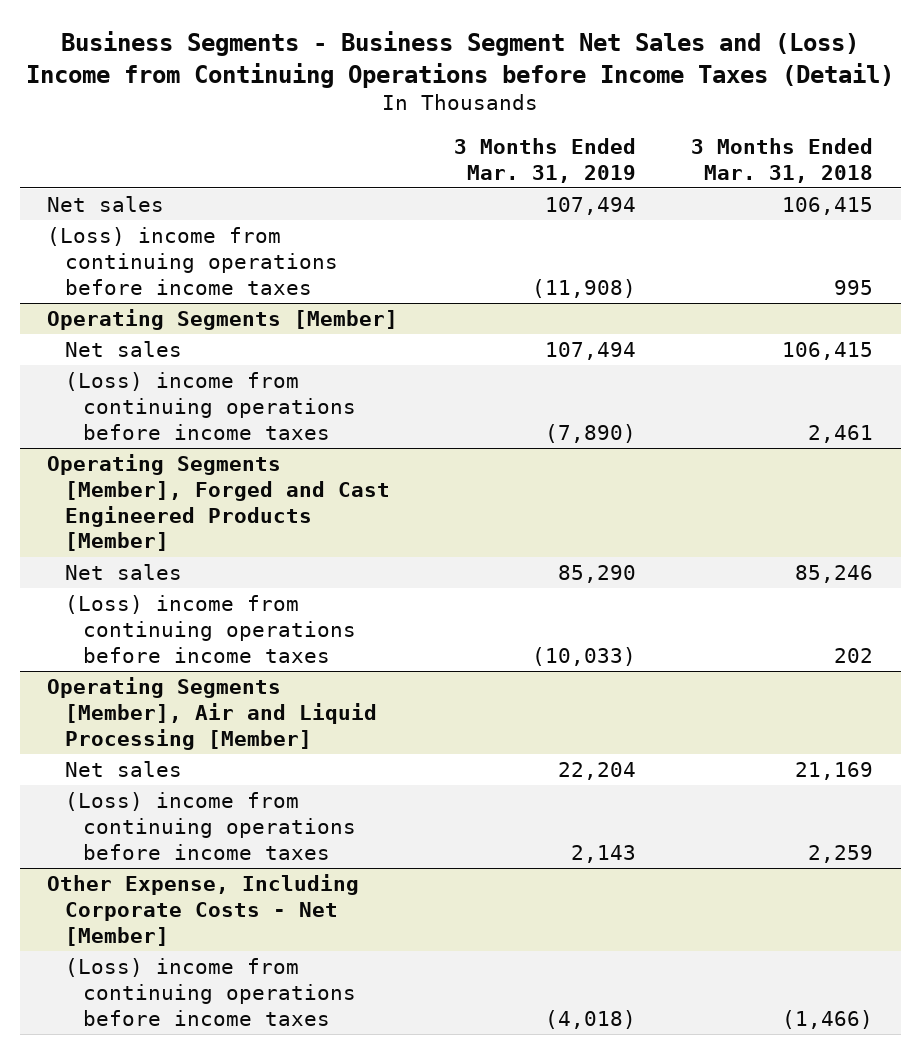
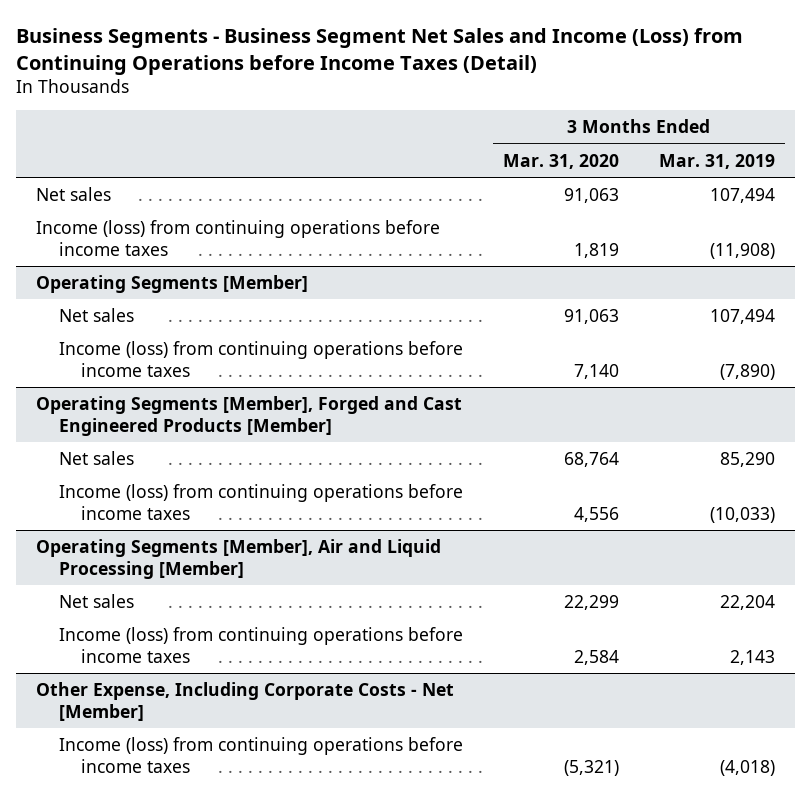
[26,31,895,88] Business Segments - Business Segment Net Sales and (Loss) Income from Continuing Operations before Income Taxes (Detail) -> [15,27,743,75] Business Segments - Business Segment Net Sales and Income (Loss) from Continuing Operations before Income Taxes (Detail)
[690,137,873,183] 3 Months Ended Mar. 31, 2018 -> none
none -> [502,153,619,169] Mar. 31, 2020
[47,226,339,295] (Loss) income from continuing operations before income taxes -> [35,219,440,256] Income (loss) from continuing operations before income taxes
[65,371,357,440] (Loss) income from continuing operations before income taxes -> [58,340,463,377] Income (loss) from continuing operations before income taxes
[65,594,357,663] (Loss) income from continuing operations before income taxes -> [58,483,463,520] Income (loss) from continuing operations before income taxes
[65,791,357,860] (Loss) income from continuing operations before income taxes -> [58,626,463,663] Income (loss) from continuing operations before income taxes
[65,957,357,1026] (Loss) income from continuing operations before income taxes -> [58,736,463,773] Income (loss) from continuing operations before income taxes

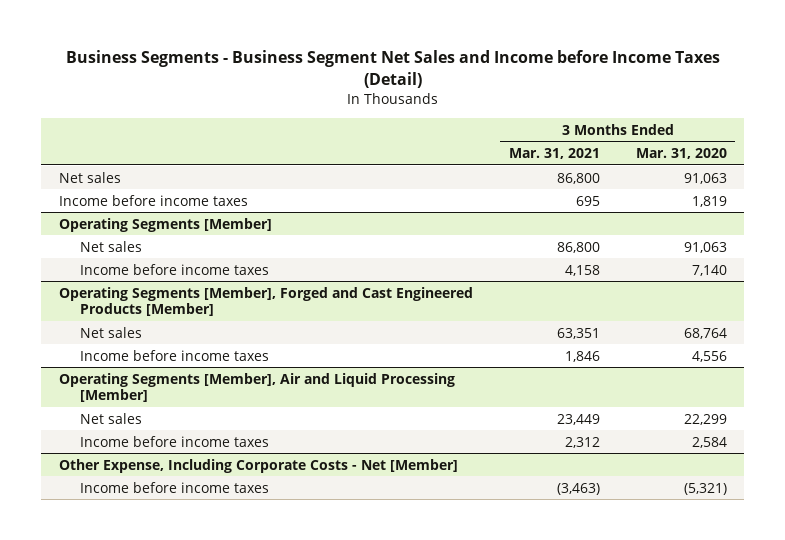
[15,27,743,75] Business Segments - Business Segment Net Sales and Income (Loss) from Continuing Operations before Income Taxes (Detail) -> [65,49,720,88] Business Segments - Business Segment Net Sales and Income before Income Taxes (Detail)
[658,153,775,169] Mar. 31, 2019 -> none
none -> [508,148,600,160] Mar. 31, 2021
[35,219,440,256] Income (loss) from continuing operations before income taxes -> [58,194,248,206] Income before income taxes
[58,340,463,377] Income (loss) from continuing operations before income taxes -> [80,263,270,275] Income before income taxes
[58,483,463,520] Income (loss) from continuing operations before income taxes -> [80,349,270,361] Income before income taxes
[58,626,463,663] Income (loss) from continuing operations before income taxes -> [80,435,270,447] Income before income taxes
[58,736,463,773] Income (loss) from continuing operations before income taxes -> [80,481,270,493] Income before income taxes

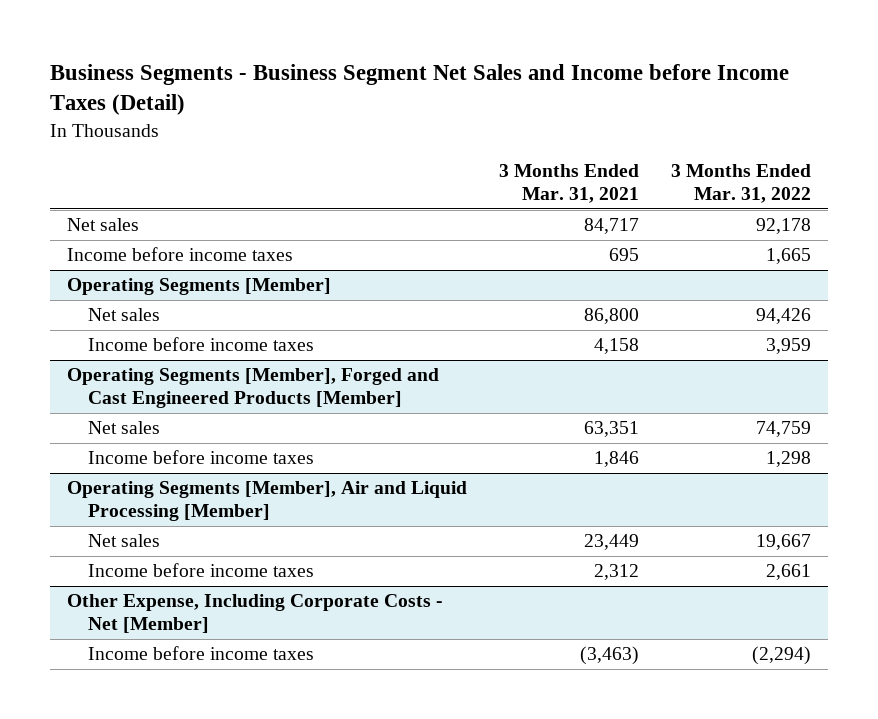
[635,148,727,160] Mar. 31, 2020 -> none
none -> [671,164,812,204] 3 Months Ended Mar. 31, 2022
[556,172,600,184] 86,800 -> [583,218,639,235] 84,717

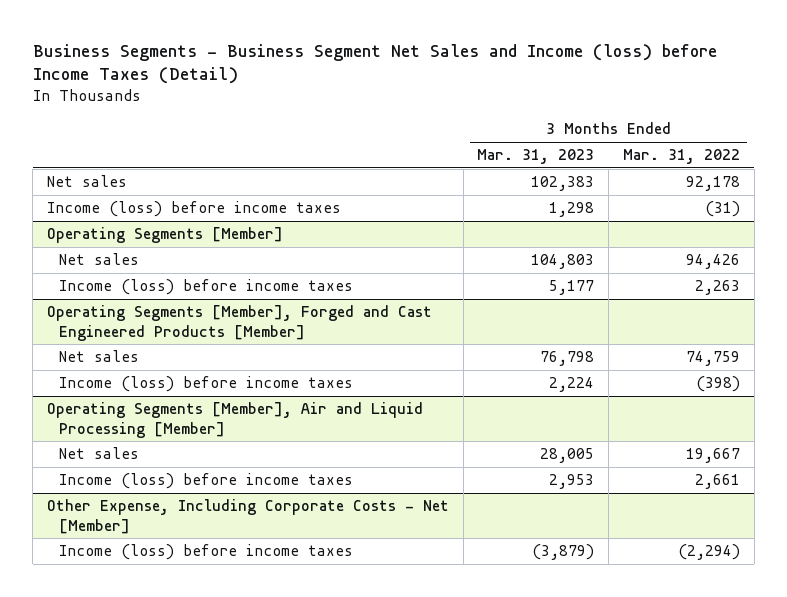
[50,64,790,116] Business Segments - Business Segment Net Sales and Income before Income Taxes (Detail) -> [32,43,717,85] Business Segments - Business Segment Net Sales and Income (loss) before Income Taxes (Detail)
[498,164,639,204] 3 Months Ended Mar. 31, 2021 -> none
none -> [477,149,595,165] Mar. 31, 2023
[66,247,293,262] Income before income taxes -> [46,201,341,218] Income (loss) before income taxes
[766,248,812,265] 1,665 -> [705,201,741,218] (31)
[87,337,314,352] Income before income taxes -> [58,279,353,296] Income (loss) before income taxes
[766,338,812,355] 3,959 -> [695,280,741,296] 2,263
[87,450,314,465] Income before income taxes -> [58,376,353,393] Income (loss) before income taxes
[766,451,812,468] 1,298 -> [696,376,741,393] (398)
[87,563,314,578] Income before income taxes -> [58,473,353,490] Income (loss) before income taxes
[87,646,314,661] Income before income taxes -> [58,544,353,561] Income (loss) before income taxes

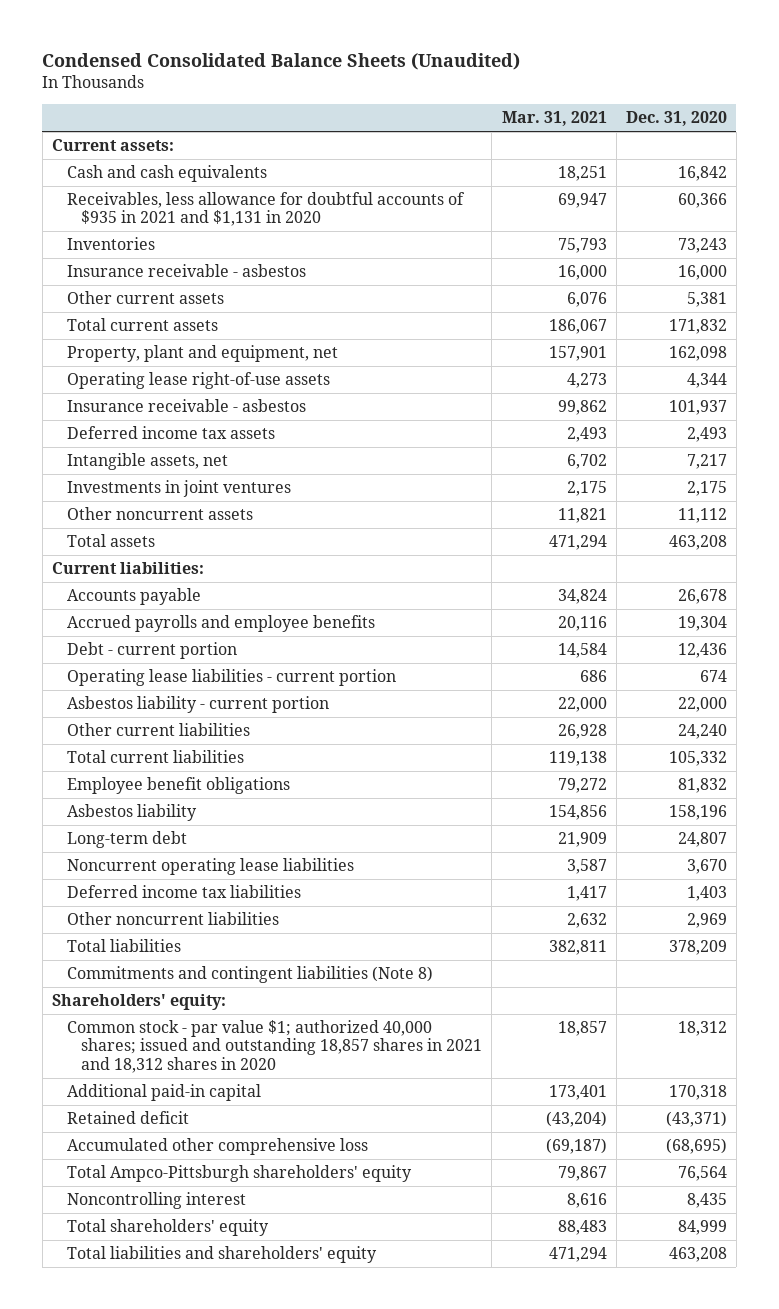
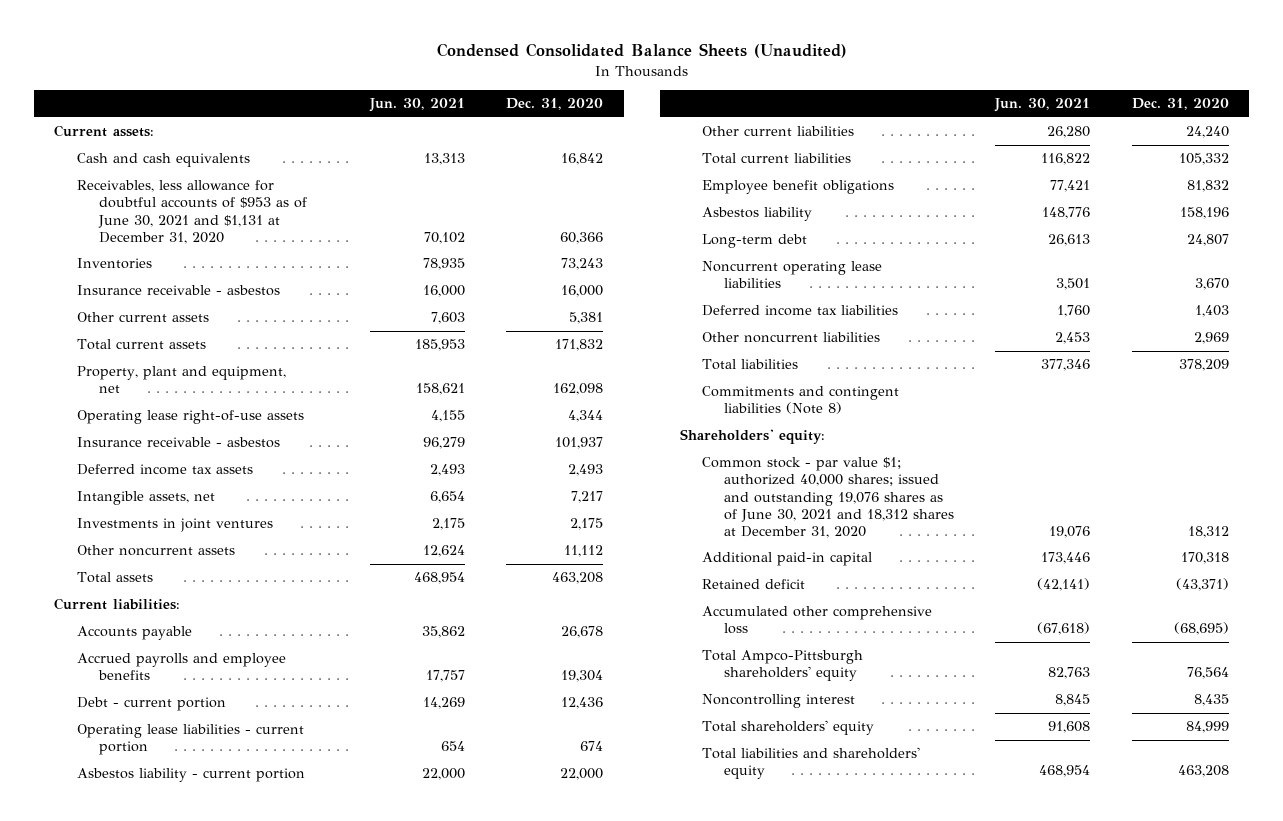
[501,111,607,127] Mar. 31, 2021 -> none
none -> [368,98,465,113] Jun. 30, 2021
[66,192,465,227] Receivables, less allowance for doubtful accounts of $935 in 2021 and $1,131 in 2020 -> [76,180,307,244] Receivables, less allowance for doubtful accounts of $953 as of June 30, 2021 and $1,131 at December 31, 2020
[66,1020,483,1073] Common stock - par value $1; authorized 40,000 shares; issued and outstanding 18,857 shares in 2021 and 18,312 shares in 2020 -> [702,457,955,538] Common stock - par value $1; authorized 40,000 shares; issued and outstanding 19,076 shares as of June 30, 2021 and 18,312 shares at December 31, 2020

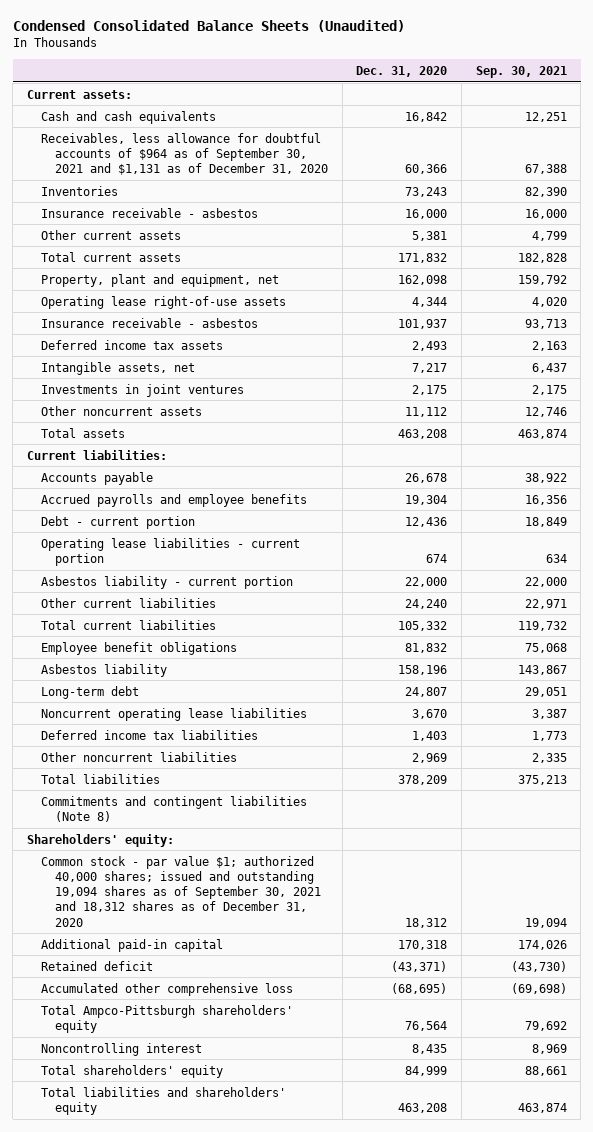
[368,98,465,113] Jun. 30, 2021 -> none
none -> [475,65,567,78] Sep. 30, 2021
[76,180,307,244] Receivables, less allowance for doubtful accounts of $953 as of June 30, 2021 and $1,131 at December 31, 2020 -> [40,132,329,176] Receivables, less allowance for doubtful accounts of $964 as of September 30, 2021 and $1,131 as of December 31, 2020
[702,457,955,538] Common stock - par value $1; authorized 40,000 shares; issued and outstanding 19,076 shares as of June 30, 2021 and 18,312 shares at December 31, 2020 -> [40,855,322,927] Common stock - par value $1; authorized 40,000 shares; issued and outstanding 19,094 shares as of September 30, 2021 and 18,312 shares as of December 31, 2020

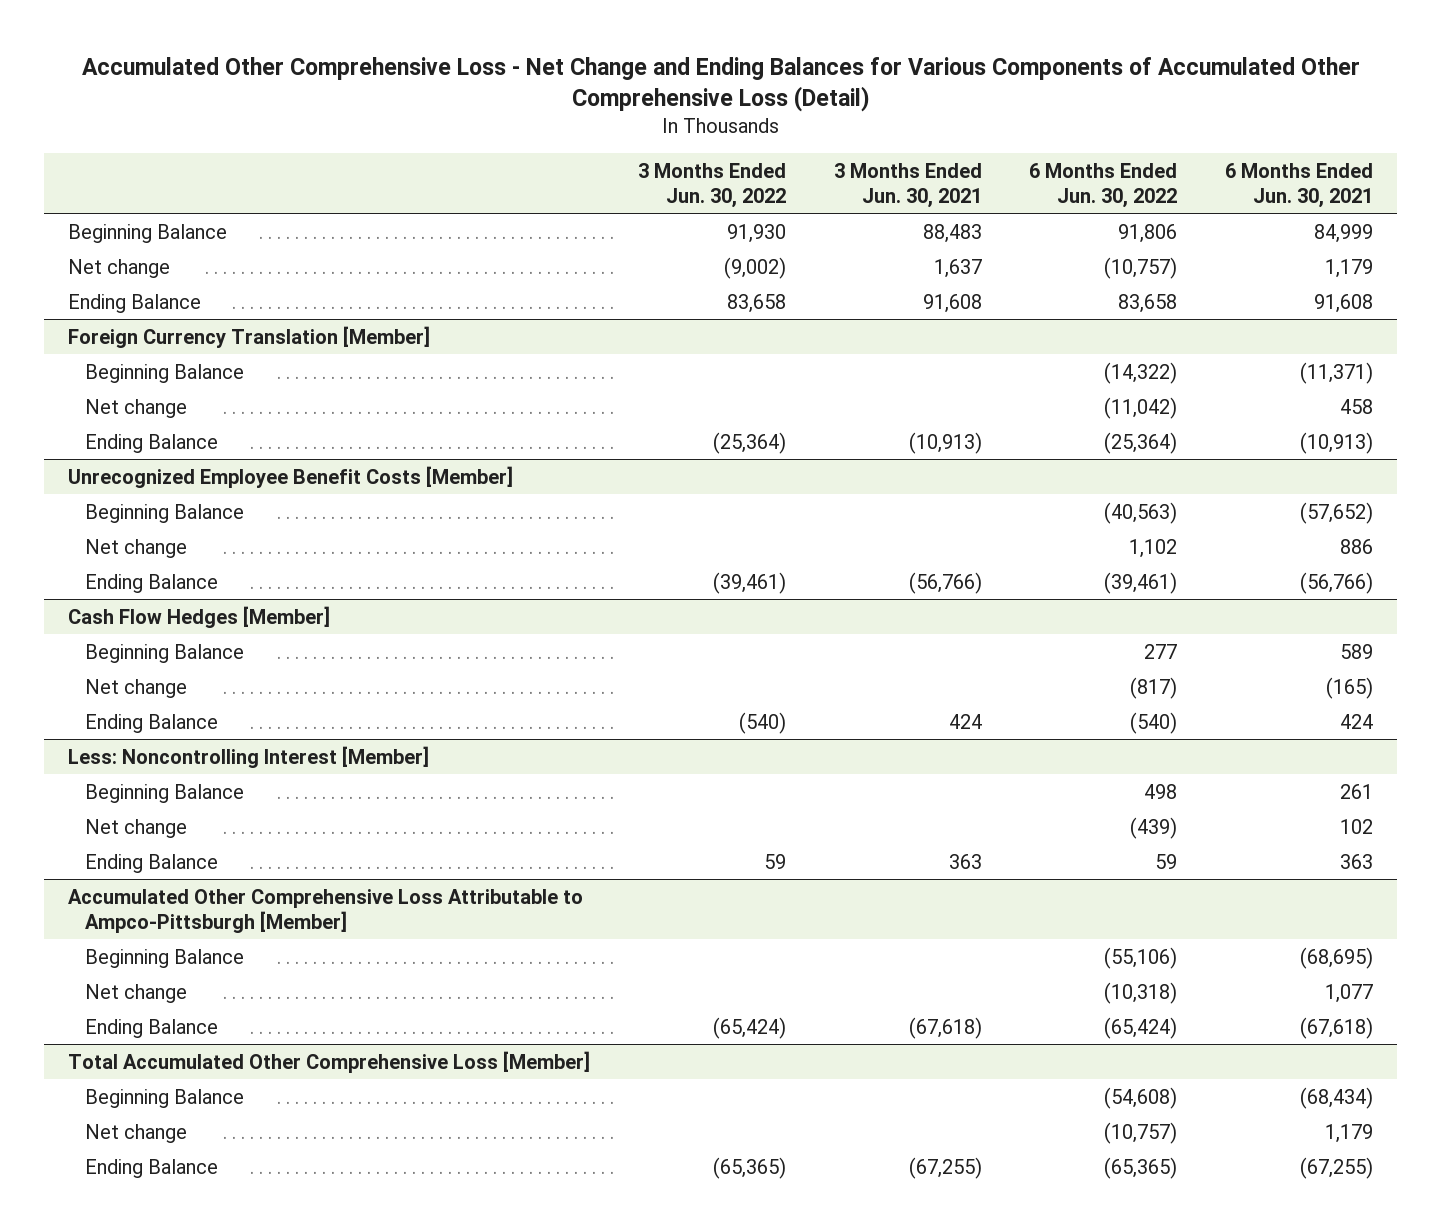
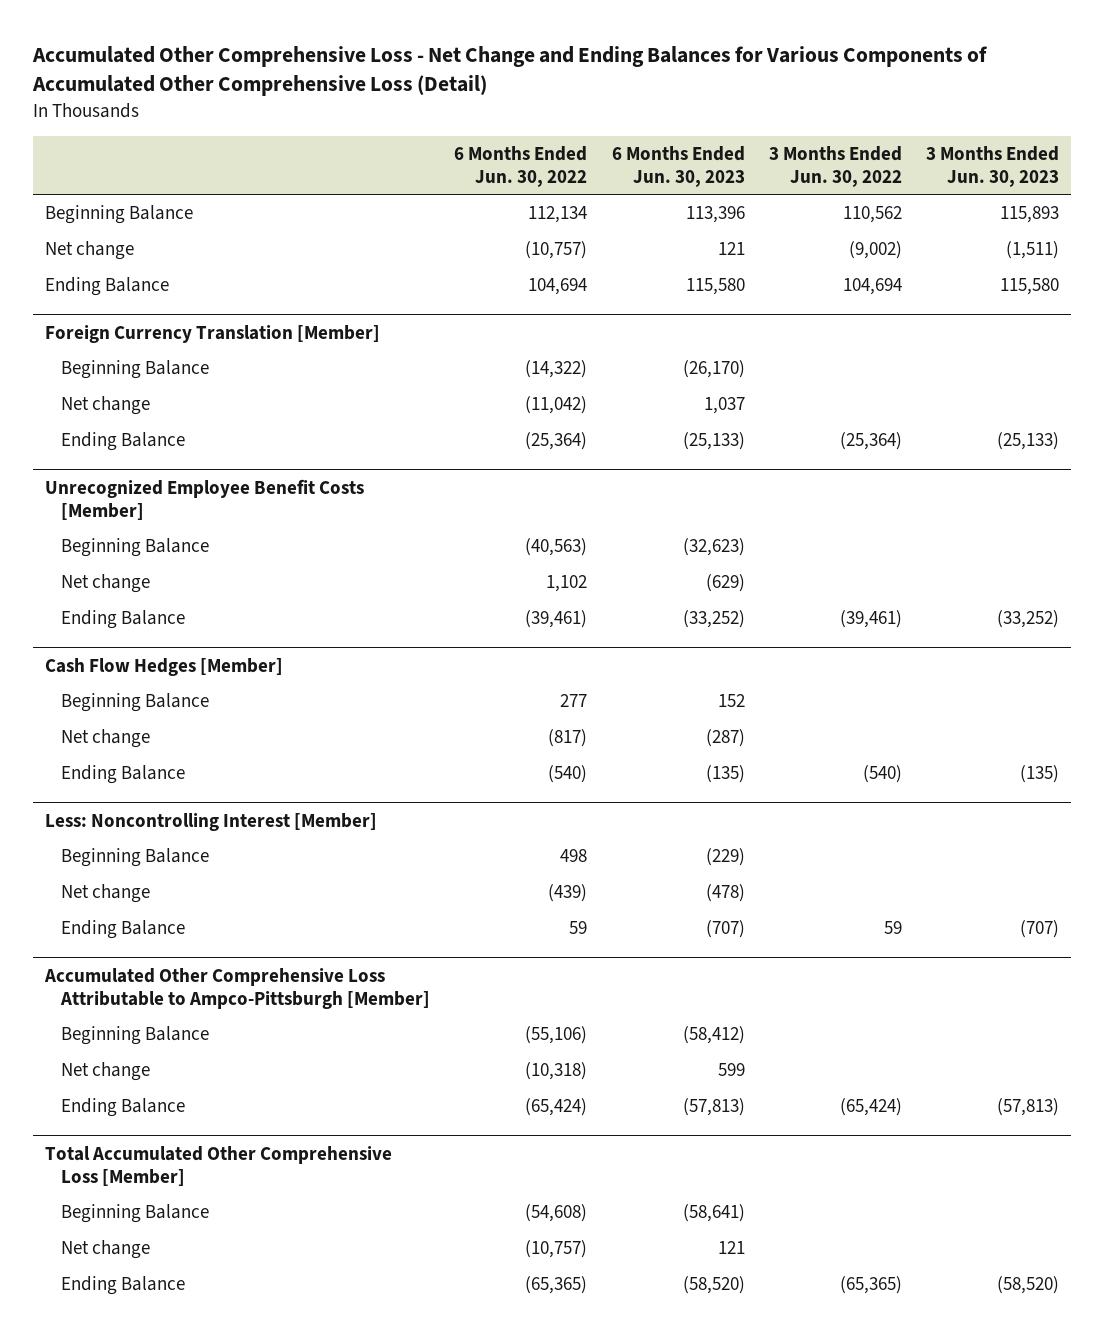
[833,162,982,208] 3 Months Ended Jun. 30, 2021 -> none
[1225,162,1374,208] 6 Months Ended Jun. 30, 2021 -> none
none -> [611,145,745,187] 6 Months Ended Jun. 30, 2023
none -> [925,145,1059,187] 3 Months Ended Jun. 30, 2023
[726,223,786,243] 91,930 -> [842,206,902,224] 110,562
[1118,223,1178,243] 91,806 -> [528,206,588,224] 112,134
[726,293,786,313] 83,658 -> [842,278,902,296] 104,694
[1118,293,1178,313] 83,658 -> [528,278,588,296] 104,694

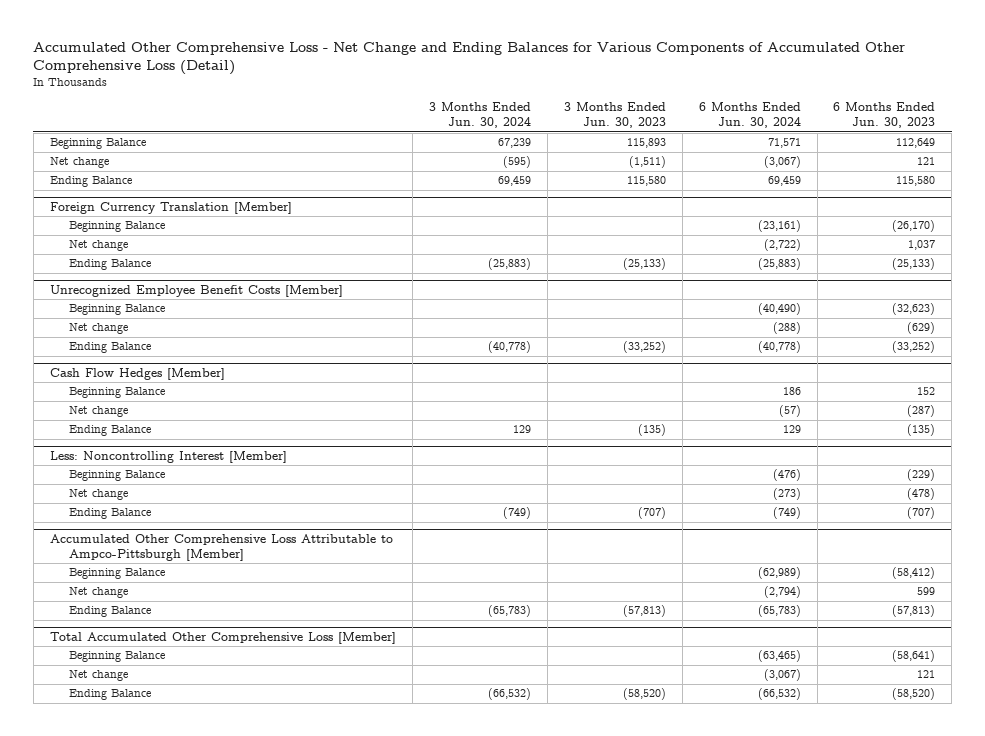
[454,145,588,187] 6 Months Ended Jun. 30, 2022 -> none
[768,145,902,187] 3 Months Ended Jun. 30, 2022 -> none
none -> [428,102,531,129] 3 Months Ended Jun. 30, 2024
none -> [698,102,801,129] 6 Months Ended Jun. 30, 2024
[685,206,745,224] 113,396 -> [896,138,936,149] 112,649

